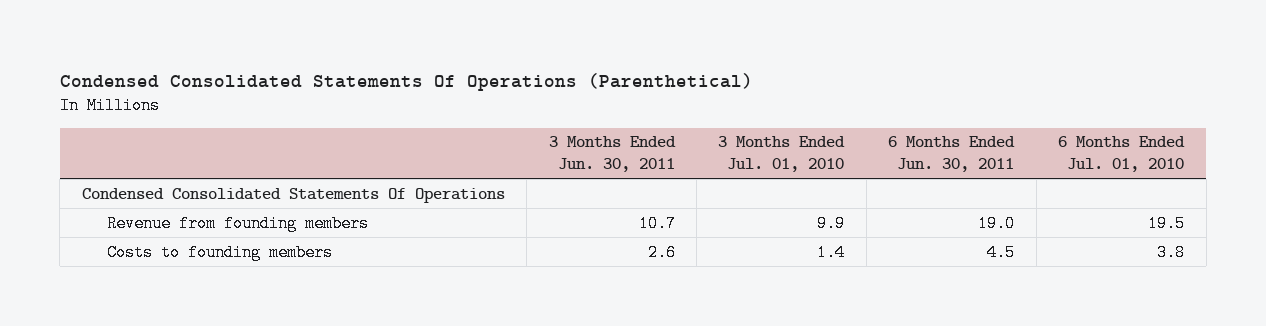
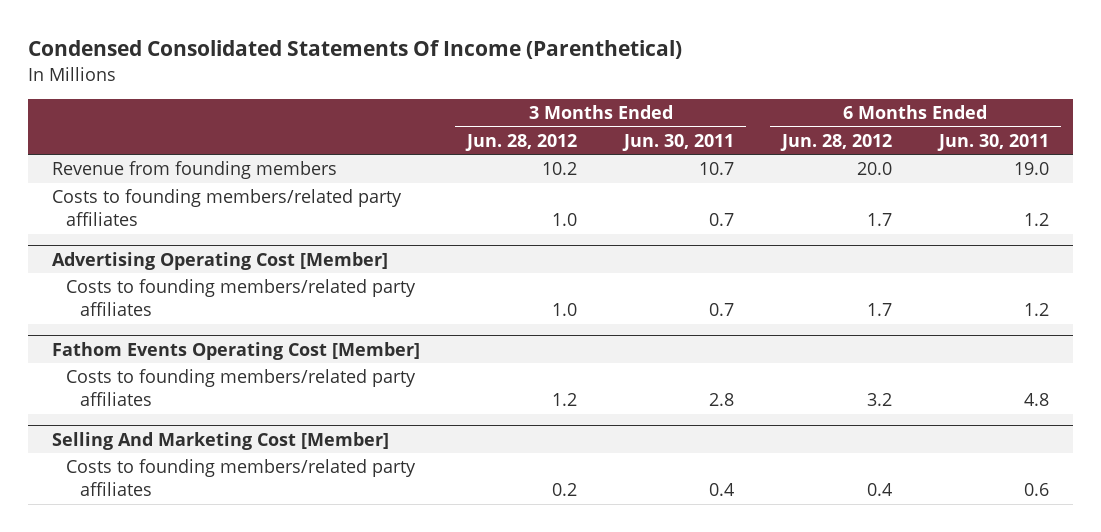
[59,72,753,91] Condensed Consolidated Statements Of Operations (Parenthetical) -> [28,40,683,60] Condensed Consolidated Statements Of Income (Parenthetical)
[718,136,846,173] 3 Months Ended Jul. 01, 2010 -> none
[1058,136,1186,173] 6 Months Ended Jul. 01, 2010 -> none
none -> [465,133,578,151] Jun. 28, 2012
none -> [779,133,892,151] Jun. 28, 2012
[81,187,505,203] Condensed Consolidated Statements Of Operations -> none
[106,243,333,261] Costs to founding members -> [51,189,402,227] Costs to founding members/related party affiliates
[647,243,676,261] 2.6 -> [709,213,735,227] 0.7
[987,243,1016,261] 4.5 -> [1024,213,1050,227] 1.2
none -> [51,251,388,270] Advertising Operating Cost [Member]
none -> [65,279,416,317] Costs to founding members/related party affiliates
none -> [51,341,420,360] Fathom Events Operating Cost [Member]
none -> [65,369,416,407] Costs to founding members/related party affiliates
none -> [51,431,389,450] Selling And Marketing Cost [Member]
none -> [65,459,416,497] Costs to founding members/related party affiliates

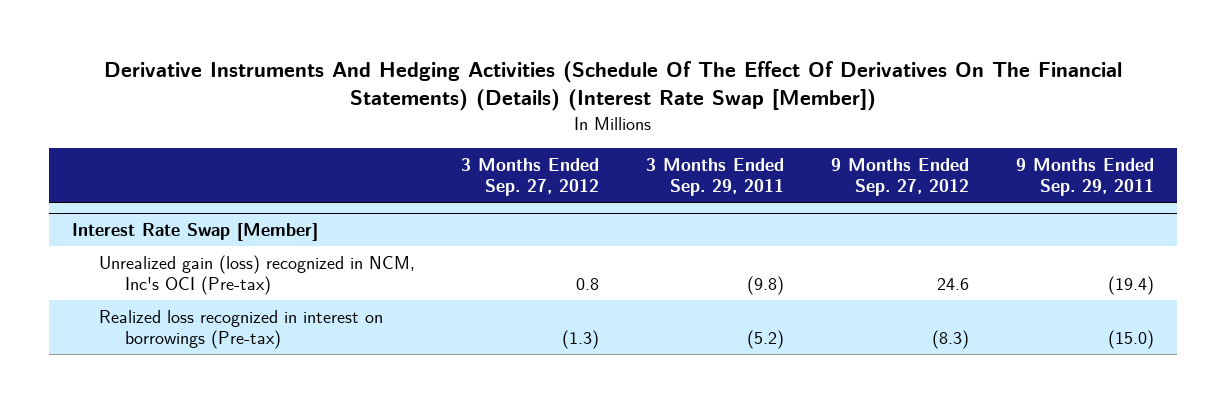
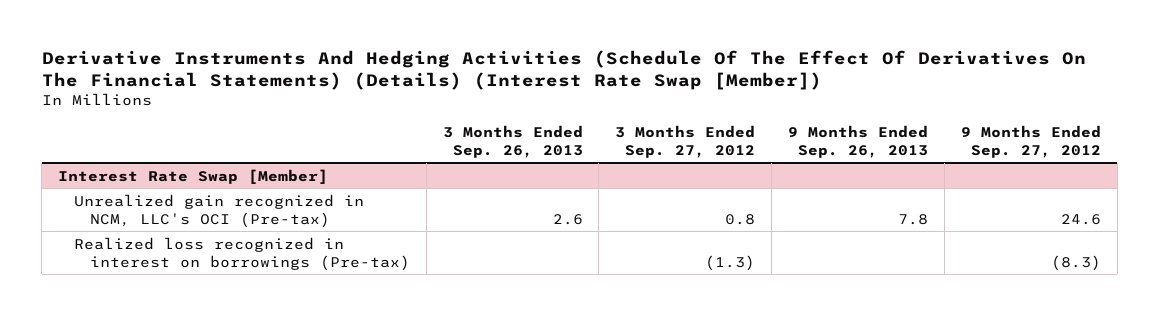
[646,157,785,197] 3 Months Ended Sep. 29, 2011 -> none
[1015,157,1154,197] 9 Months Ended Sep. 29, 2011 -> none
none -> [442,124,583,158] 3 Months Ended Sep. 26, 2013
none -> [787,124,928,158] 9 Months Ended Sep. 26, 2013
[98,254,415,296] Unrealized gain (loss) recognized in NCM, Inc's OCI (Pre-tax) -> [73,193,364,228] Unrealized gain recognized in NCM, LLC's OCI (Pre-tax)

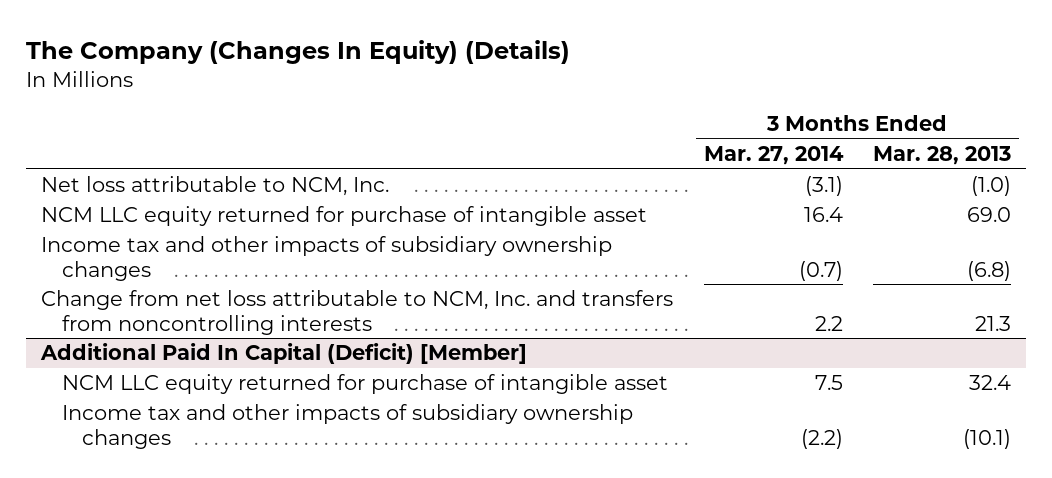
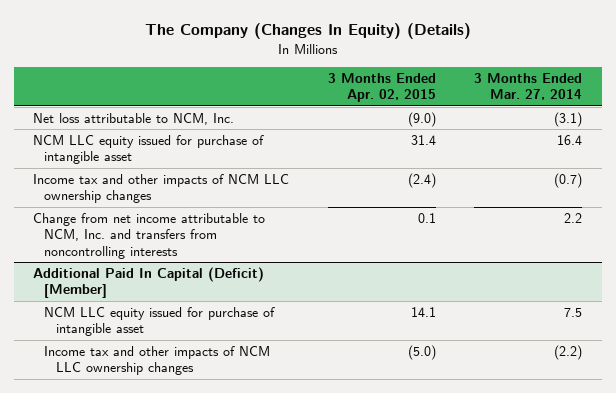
[872,145,1011,165] Mar. 28, 2013 -> none
none -> [327,72,436,103] 3 Months Ended Apr. 02, 2015
[41,206,648,227] NCM LLC equity returned for purchase of intangible asset -> [33,134,265,165] NCM LLC equity issued for purchase of intangible asset
[41,236,613,281] Income tax and other impacts of subsidiary ownership changes -> [33,173,290,204] Income tax and other impacts of NCM LLC ownership changes
[41,290,674,335] Change from net loss attributable to NCM, Inc. and transfers from noncontrolling interests -> [33,212,266,259] Change from net income attributable to NCM, Inc. and transfers from noncontrolling interests
[61,374,668,395] NCM LLC equity returned for purchase of intangible asset -> [44,306,276,337] NCM LLC equity issued for purchase of intangible asset
[61,404,633,449] Income tax and other impacts of subsidiary ownership changes -> [44,345,271,376] Income tax and other impacts of NCM LLC ownership changes

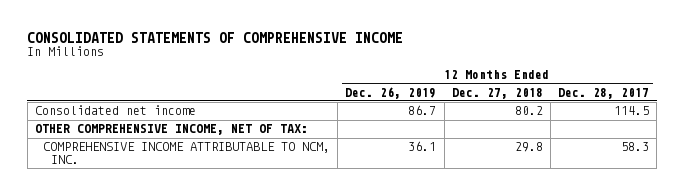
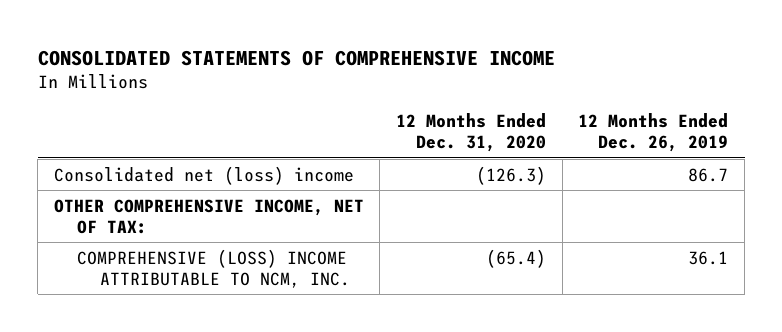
[451,87,543,99] Dec. 27, 2018 -> none
[558,87,650,99] Dec. 28, 2017 -> none
none -> [396,113,547,153] 12 Months Ended Dec. 31, 2020
[35,105,197,116] Consolidated net income -> [53,165,354,185] Consolidated net (loss) income
[43,142,331,164] COMPREHENSIVE INCOME ATTRIBUTABLE TO NCM, INC. -> [76,248,350,288] COMPREHENSIVE (LOSS) INCOME ATTRIBUTABLE TO NCM, INC.

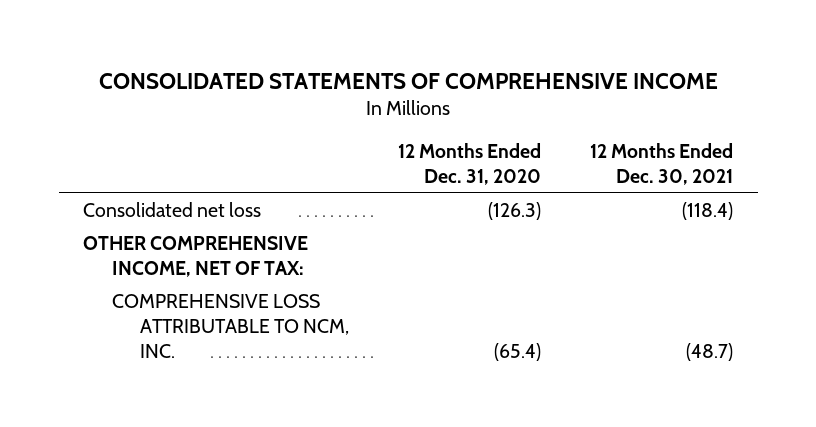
[578,113,729,153] 12 Months Ended Dec. 26, 2019 -> none
none -> [590,142,734,185] 12 Months Ended Dec. 30, 2021
[53,165,354,185] Consolidated net (loss) income -> [83,202,262,218] Consolidated net loss
[76,248,350,288] COMPREHENSIVE (LOSS) INCOME ATTRIBUTABLE TO NCM, INC. -> [111,294,350,359] COMPREHENSIVE LOSS ATTRIBUTABLE TO NCM, INC.

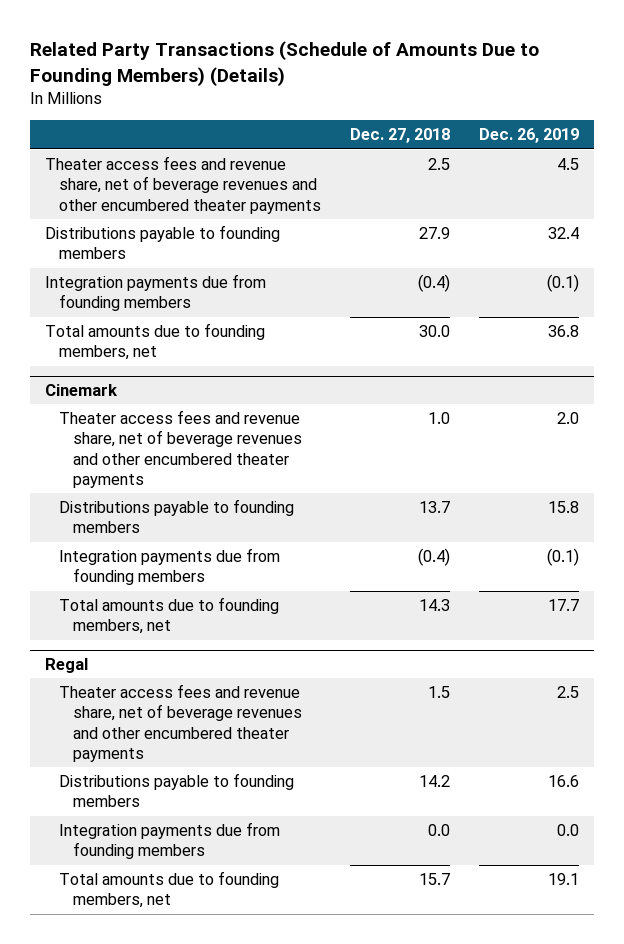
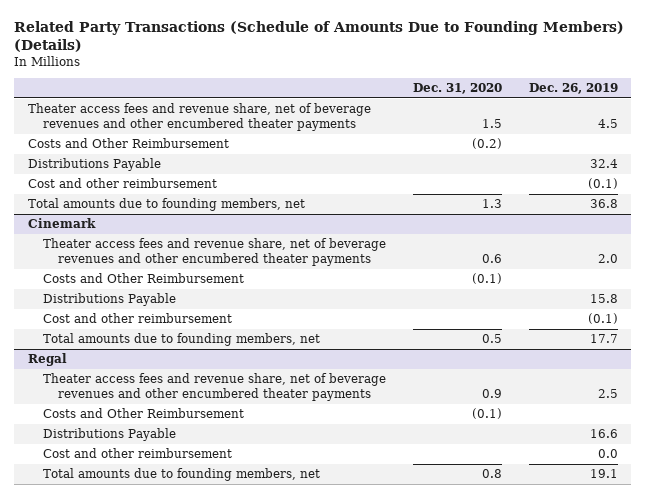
[350,128,451,144] Dec. 27, 2018 -> none
none -> [412,83,502,95] Dec. 31, 2020
none -> [27,138,229,149] Costs and Other Reimbursement
[44,225,280,260] Distributions payable to founding members -> [27,158,161,172] Distributions Payable
[44,274,266,312] Integration payments due from founding members -> [27,178,217,189] Cost and other reimbursement
none -> [42,273,244,284] Costs and Other Reimbursement
[58,499,294,534] Distributions payable to founding members -> [42,293,176,307] Distributions Payable
[58,548,280,586] Integration payments due from founding members -> [42,313,232,324] Cost and other reimbursement
none -> [42,408,244,419] Costs and Other Reimbursement
[58,773,294,808] Distributions payable to founding members -> [42,428,176,442] Distributions Payable
[58,822,280,860] Integration payments due from founding members -> [42,448,232,459] Cost and other reimbursement

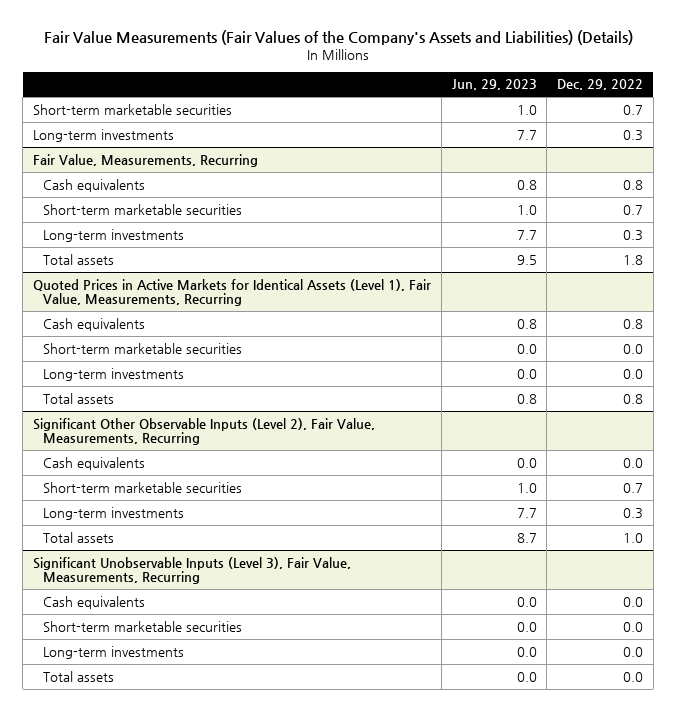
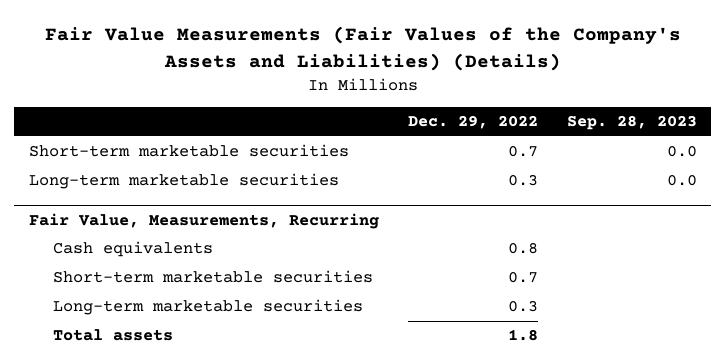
[451,79,537,91] Jun. 29, 2023 -> none
none -> [566,114,697,130] Sep. 28, 2023
[33,128,175,142] Long-term investments -> [28,173,339,190] Long-term marketable securities
[43,228,185,242] Long-term investments -> [52,299,363,316] Long-term marketable securities
[33,278,432,307] Quoted Prices in Active Markets for Identical Assets (Level 1), Fair Value, Measurements, Recurring -> none
[43,317,146,331] Cash equivalents -> none
[43,342,243,354] Short-term marketable securities -> none
[43,367,185,381] Long-term investments -> none
[43,392,115,404] Total assets -> none
[33,417,376,446] Significant Other Observable Inputs (Level 2), Fair Value, Measurements, Recurring -> none
[43,456,146,470] Cash equivalents -> none
[43,481,243,493] Short-term marketable securities -> none
[43,506,185,520] Long-term investments -> none
[43,531,115,543] Total assets -> none
[33,556,352,585] Significant Unobservable Inputs (Level 3), Fair Value, Measurements, Recurring -> none
[43,595,146,609] Cash equivalents -> none
[43,620,243,632] Short-term marketable securities -> none
[43,645,185,659] Long-term investments -> none
[43,670,115,682] Total assets -> none

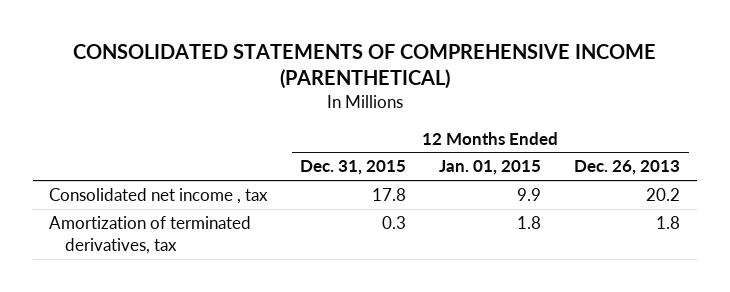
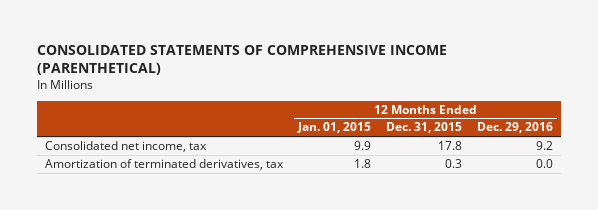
[574,160,681,176] Dec. 26, 2013 -> none
none -> [477,122,554,134] Dec. 29, 2016
[49,187,269,204] Consolidated net income , tax -> [44,140,207,152] Consolidated net income, tax

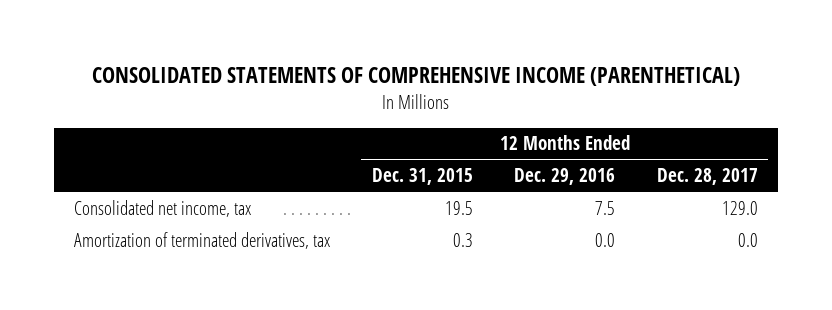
[296,122,371,134] Jan. 01, 2015 -> none
none -> [656,167,758,185] Dec. 28, 2017
[438,140,463,150] 17.8 -> [444,200,473,215] 19.5
[536,140,554,150] 9.2 -> [595,200,616,215] 7.5

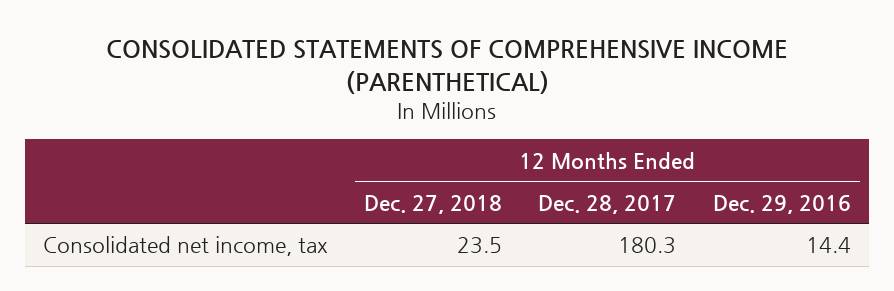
[371,167,473,185] Dec. 31, 2015 -> none
none -> [364,194,503,214] Dec. 27, 2018
[74,231,331,249] Amortization of terminated derivatives, tax -> none
[595,200,616,215] 7.5 -> [805,237,851,254] 14.4
[721,200,758,215] 129.0 -> [618,237,677,255] 180.3

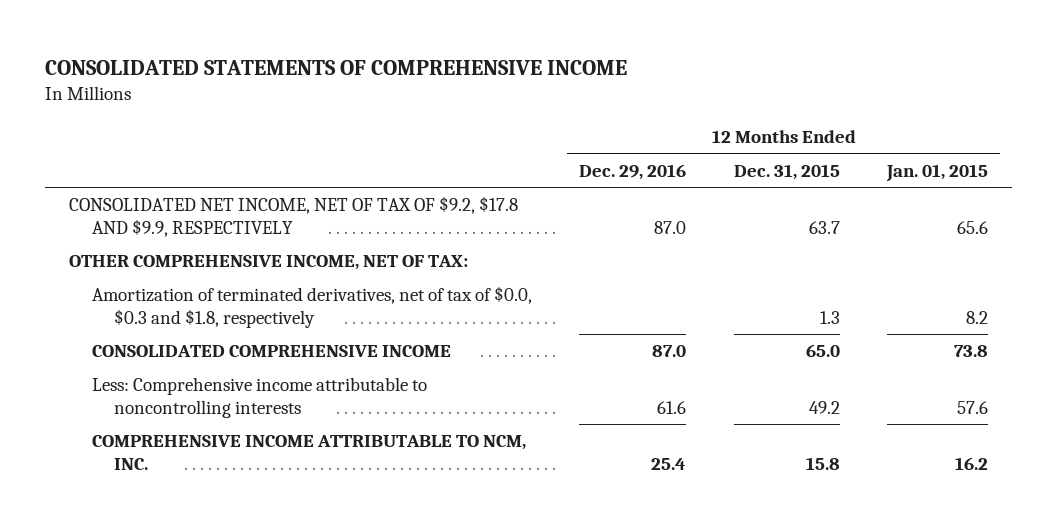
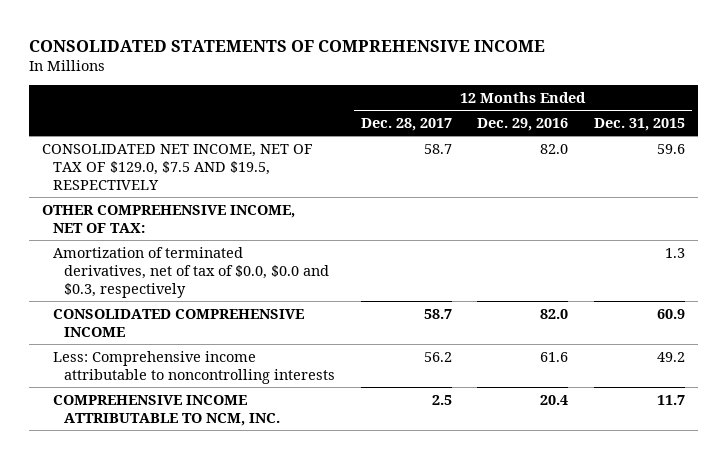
[886,163,989,182] Jan. 01, 2015 -> none
none -> [360,117,452,131] Dec. 28, 2017
[69,196,519,237] CONSOLIDATED NET INCOME, NET OF TAX OF $9.2, $17.8 AND $9.9, RESPECTIVELY -> [42,143,314,190] CONSOLIDATED NET INCOME, NET OF TAX OF $129.0, $7.5 AND $19.5, RESPECTIVELY
[654,220,687,234] 87.0 -> [540,143,569,154] 82.0
[808,220,840,234] 63.7 -> [657,143,686,154] 59.6
[91,286,532,328] Amortization of terminated derivatives, net of tax of $0.0, $0.3 and $1.8, respectively -> [52,246,329,298] Amortization of terminated derivatives, net of tax of $0.0, $0.0 and $0.3, respectively
[652,345,687,358] 87.0 -> [540,308,569,319] 82.0
[805,344,840,358] 65.0 -> [657,308,686,319] 60.9
[651,457,687,470] 25.4 -> [540,394,569,405] 20.4
[805,456,840,470] 15.8 -> [657,394,686,405] 11.7

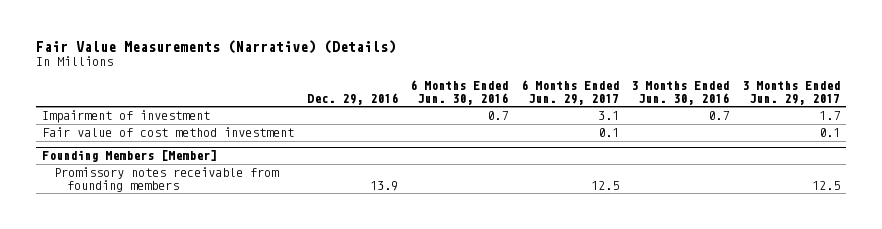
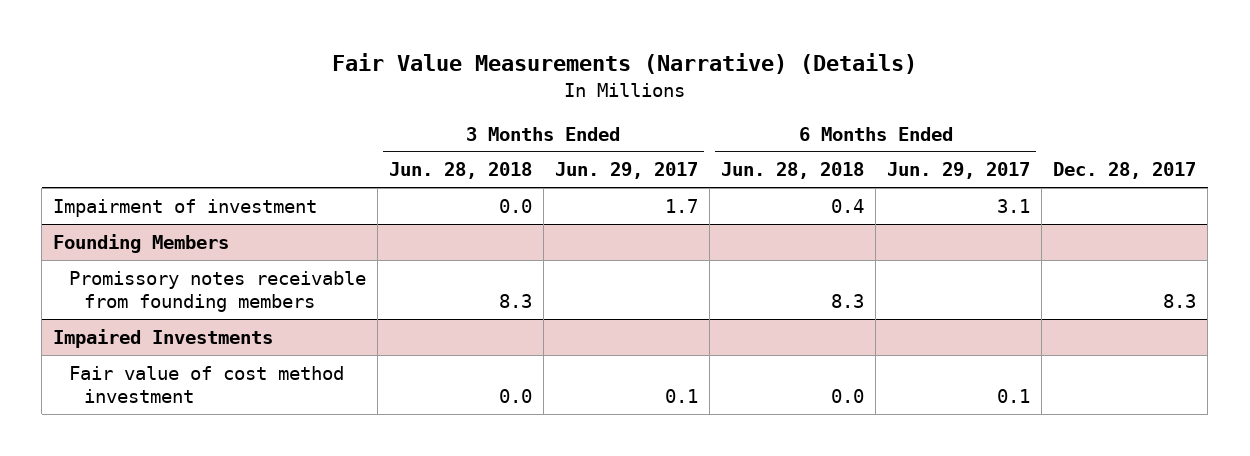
[306,92,398,105] Dec. 29, 2016 -> none
[410,80,509,105] 6 Months Ended Jun. 30, 2016 -> none
[631,81,730,105] 3 Months Ended Jun. 30, 2016 -> none
none -> [388,162,532,180] Jun. 28, 2018
none -> [721,162,865,180] Jun. 28, 2018
none -> [1053,162,1197,180] Dec. 28, 2017
none -> [53,233,230,253] Founding Members
none -> [68,270,366,312] Promissory notes receivable from founding members
none -> [53,328,274,348] Impaired Investments
[42,150,218,163] Founding Members [Member] -> none
[54,167,280,192] Promissory notes receivable from founding members -> none

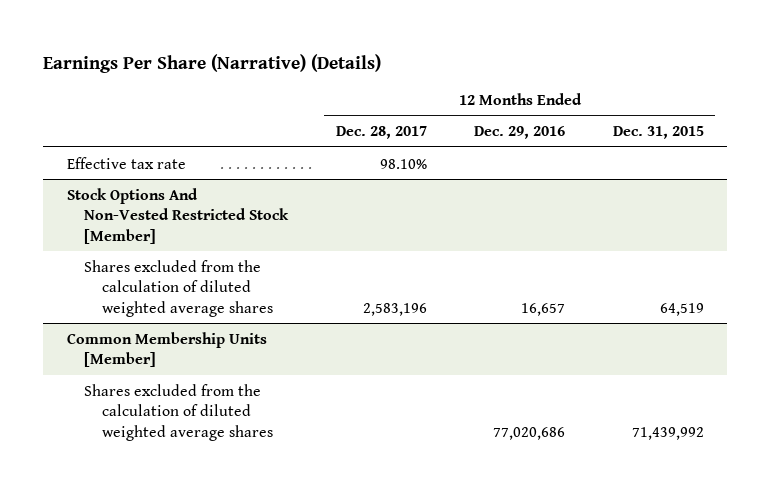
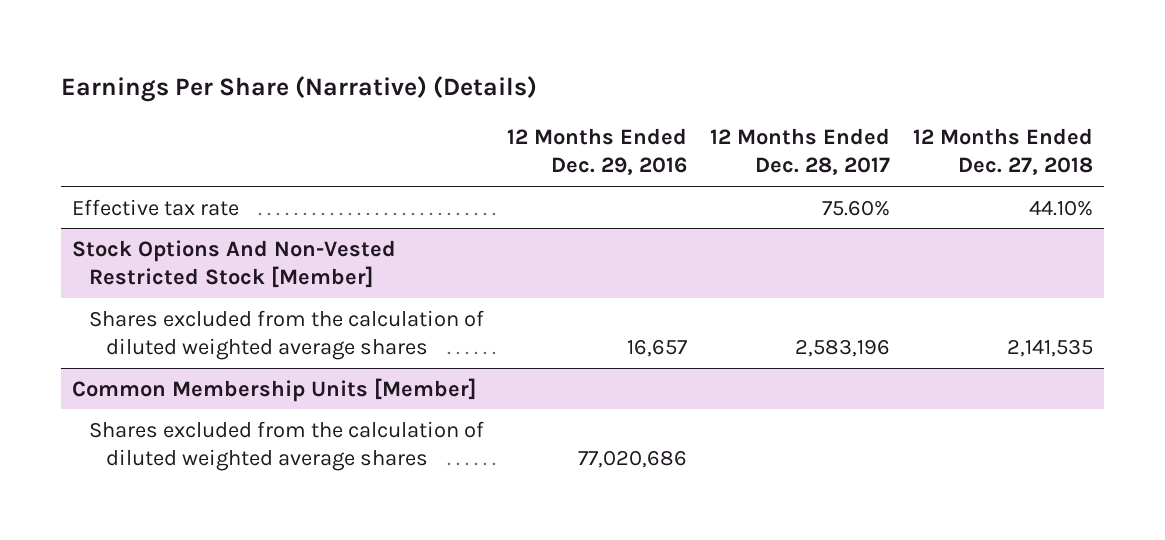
[612,126,704,140] Dec. 31, 2015 -> none
none -> [912,128,1093,176] 12 Months Ended Dec. 27, 2018
[379,158,427,169] 98.10% -> [821,199,890,216] 75.60%

